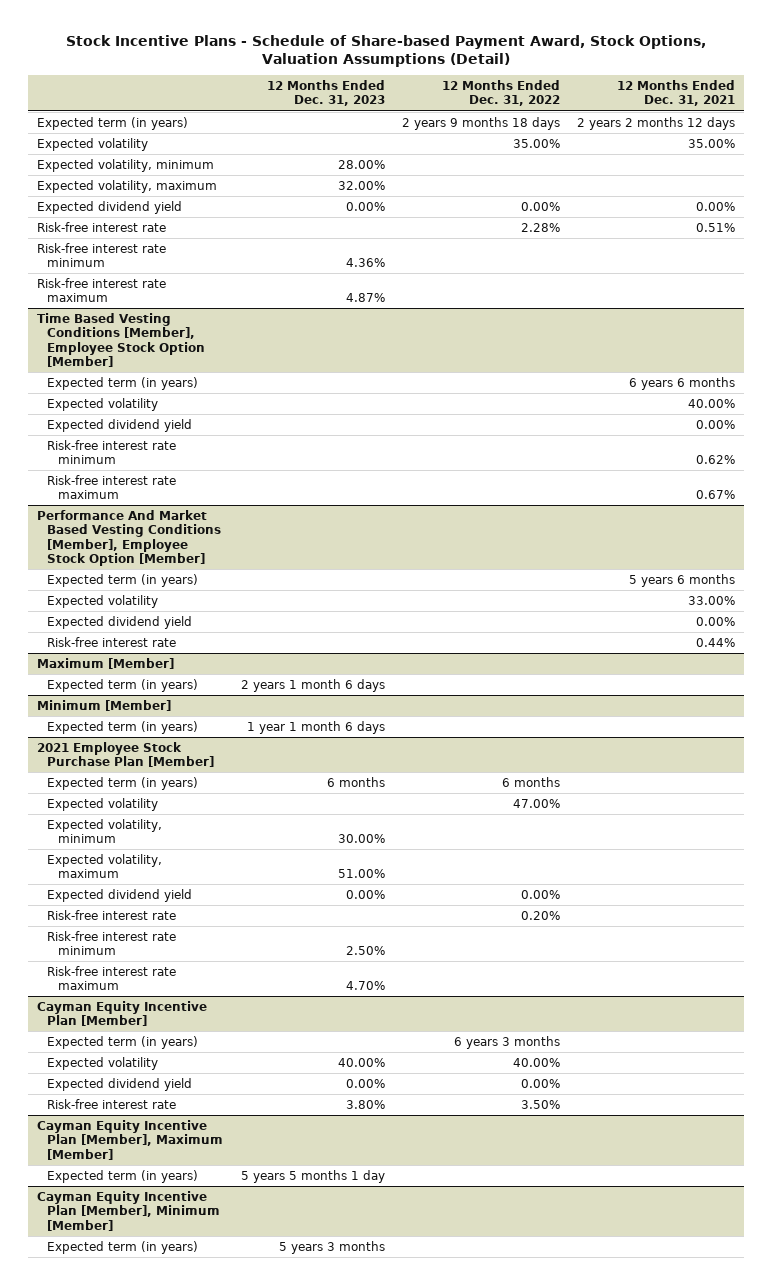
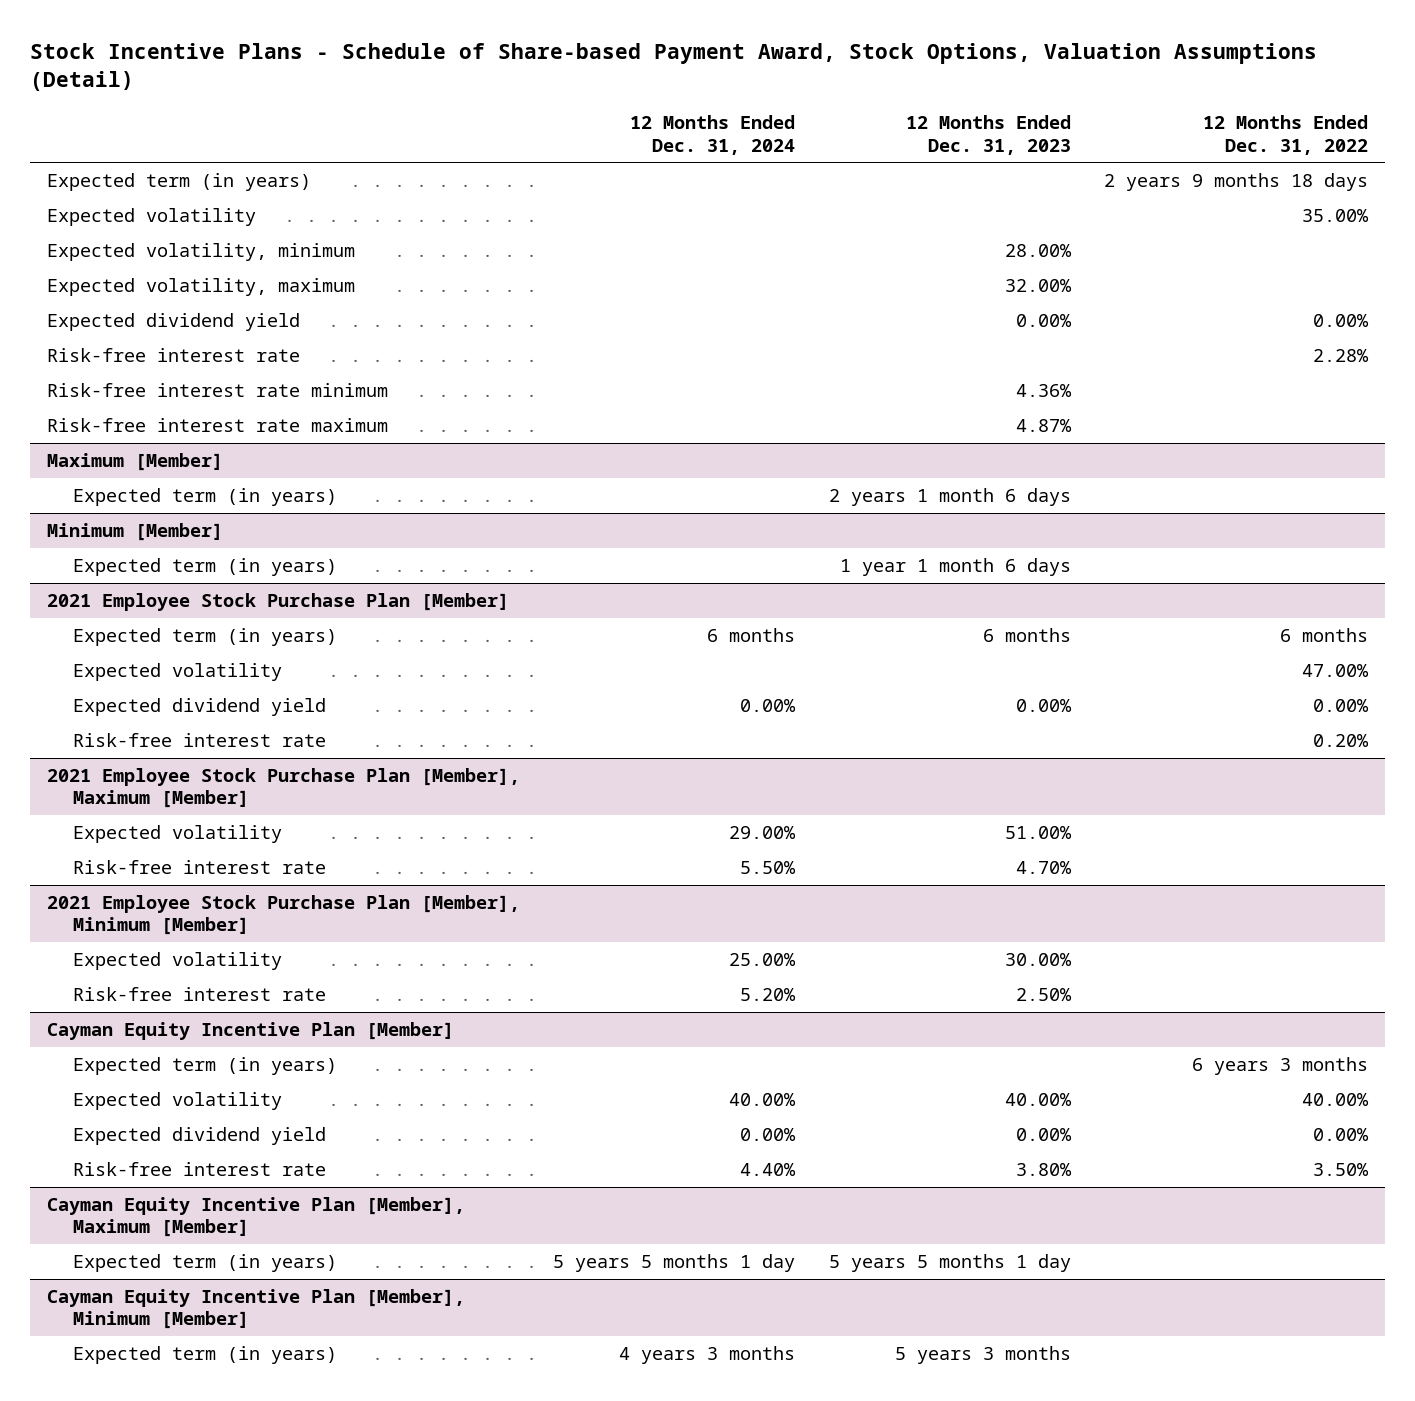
[617,79,736,107] 12 Months Ended Dec. 31, 2021 -> none
none -> [630,115,796,155] 12 Months Ended Dec. 31, 2024
[36,312,206,368] Time Based Vesting Conditions [Member], Employee Stock Option [Member] -> none
[47,376,199,390] Expected term (in years) -> none
[47,397,159,411] Expected volatility -> none
[47,418,193,432] Expected dividend yield -> none
[47,439,177,465] Risk-free interest rate minimum -> none
[47,474,177,500] Risk-free interest rate maximum -> none
[36,509,222,567] Performance And Market Based Vesting Conditions [Member], Employee Stock Option [Member] -> none
[47,573,199,587] Expected term (in years) -> none
[47,594,159,608] Expected volatility -> none
[47,615,193,629] Expected dividend yield -> none
[47,636,177,647] Risk-free interest rate -> none
[47,818,163,844] Expected volatility, minimum -> none
[47,853,163,879] Expected volatility, maximum -> none
[47,930,177,956] Risk-free interest rate minimum -> none
[47,965,177,991] Risk-free interest rate maximum -> none
none -> [46,768,520,809] 2021 Employee Stock Purchase Plan [Member], Maximum [Member]
none -> [73,825,283,844] Expected volatility
none -> [73,860,327,875] Risk-free interest rate
none -> [46,895,520,936] 2021 Employee Stock Purchase Plan [Member], Minimum [Member]
none -> [73,952,283,971] Expected volatility
none -> [73,987,327,1002] Risk-free interest rate

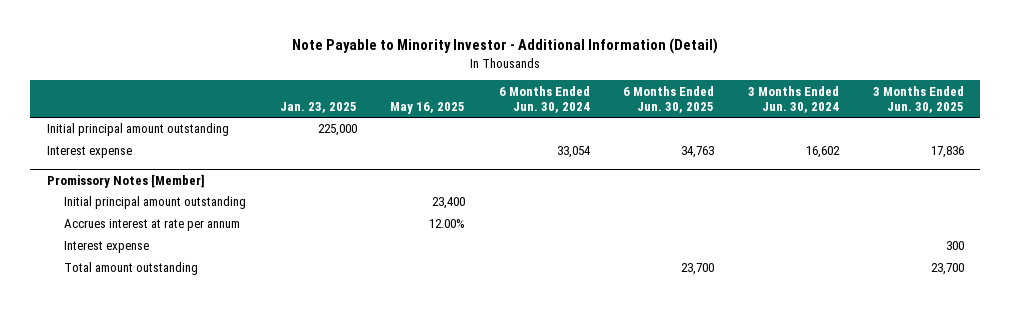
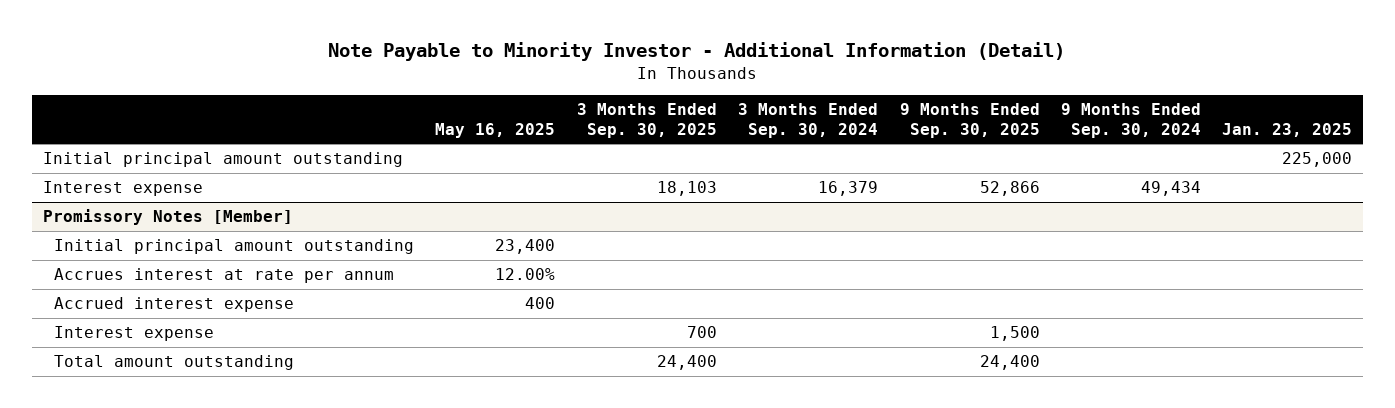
[498,85,590,114] 6 Months Ended Jun. 30, 2024 -> none
[623,85,715,114] 6 Months Ended Jun. 30, 2025 -> none
[748,85,840,114] 3 Months Ended Jun. 30, 2024 -> none
[872,85,964,114] 3 Months Ended Jun. 30, 2025 -> none
none -> [576,103,717,138] 3 Months Ended Sep. 30, 2025
none -> [738,103,879,138] 3 Months Ended Sep. 30, 2024
none -> [899,103,1040,138] 9 Months Ended Sep. 30, 2025
none -> [1060,103,1201,138] 9 Months Ended Sep. 30, 2024
none -> [54,297,295,313] Accrued interest expense

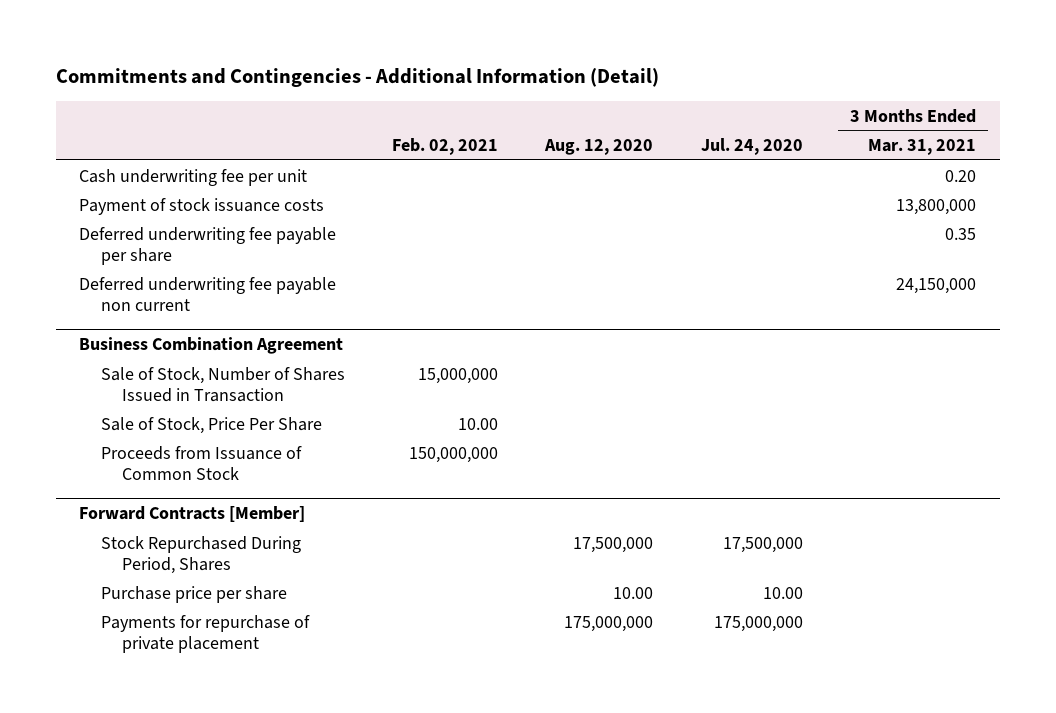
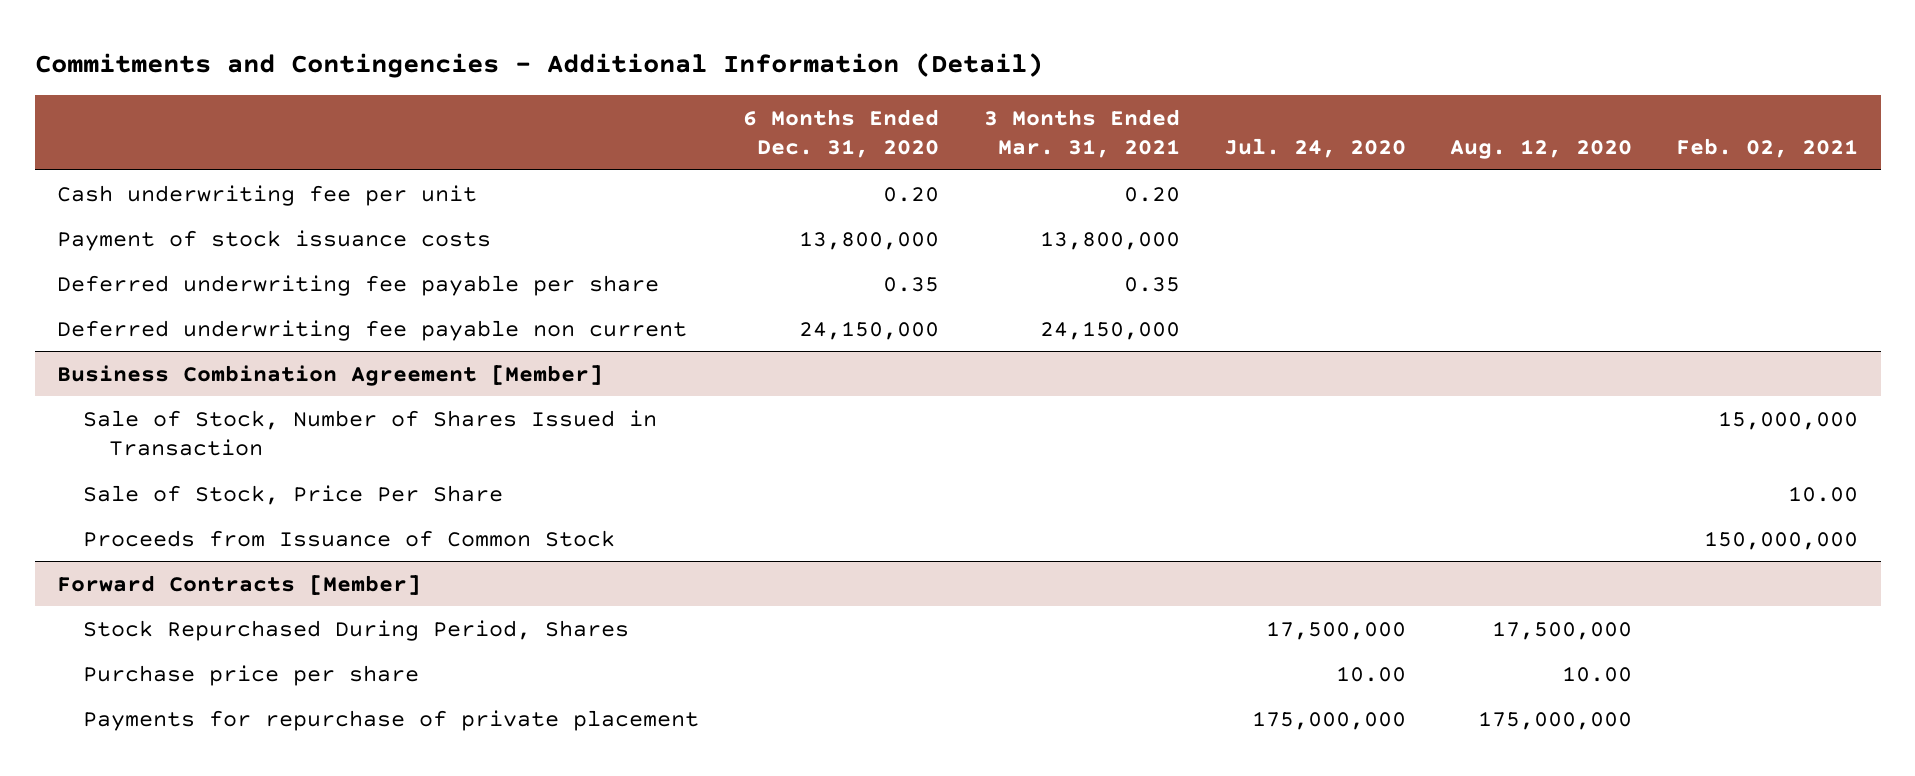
none -> [743,108,940,159] 6 Months Ended Dec. 31, 2020
[79,337,344,355] Business Combination Agreement -> [56,364,603,386] Business Combination Agreement [Member]

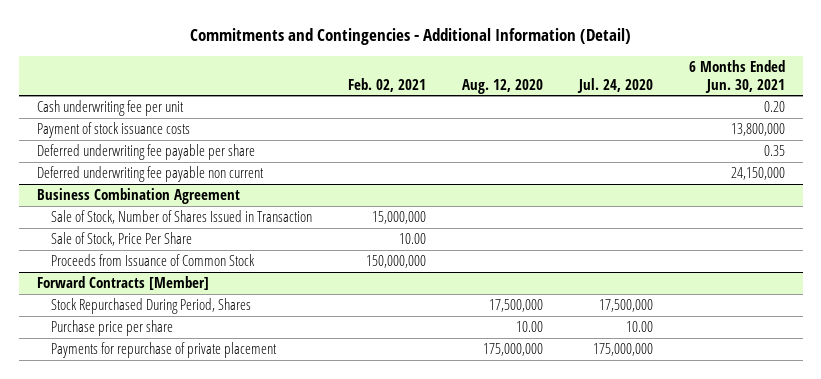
[743,108,940,159] 6 Months Ended Dec. 31, 2020 -> none
[983,108,1180,159] 3 Months Ended Mar. 31, 2021 -> none
none -> [688,60,785,93] 6 Months Ended Jun. 30, 2021
[56,364,603,386] Business Combination Agreement [Member] -> [36,188,240,205] Business Combination Agreement

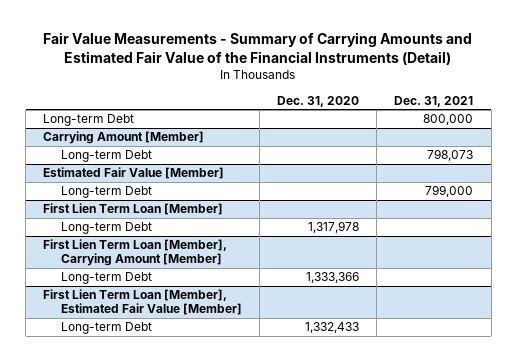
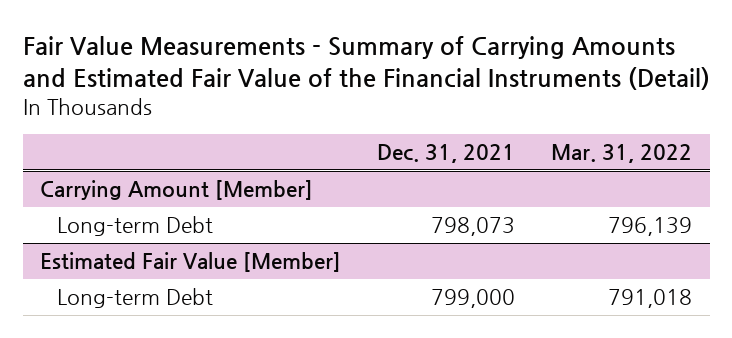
[277,95,360,107] Dec. 31, 2020 -> none
none -> [550,144,692,164] Mar. 31, 2022
[43,114,135,127] Long-term Debt -> none
[43,203,224,216] First Lien Term Loan [Member] -> none
[61,222,153,235] Long-term Debt -> none
[43,239,228,267] First Lien Term Loan [Member], Carrying Amount [Member] -> none
[61,272,153,285] Long-term Debt -> none
[43,289,243,316] First Lien Term Loan [Member], Estimated Fair Value [Member] -> none
[61,322,153,335] Long-term Debt -> none

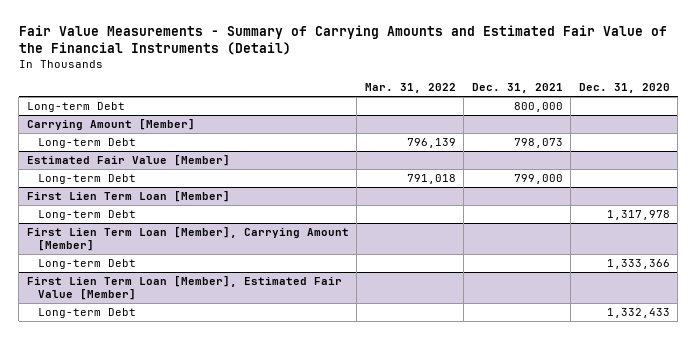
none -> [578,83,670,94] Dec. 31, 2020
none -> [26,101,125,112] Long-term Debt
none -> [26,190,230,202] First Lien Term Loan [Member]
none -> [37,209,136,220] Long-term Debt
none -> [26,226,349,251] First Lien Term Loan [Member], Carrying Amount [Member]
none -> [37,258,136,269] Long-term Debt
none -> [26,275,342,300] First Lien Term Loan [Member], Estimated Fair Value [Member]
none -> [37,307,136,318] Long-term Debt

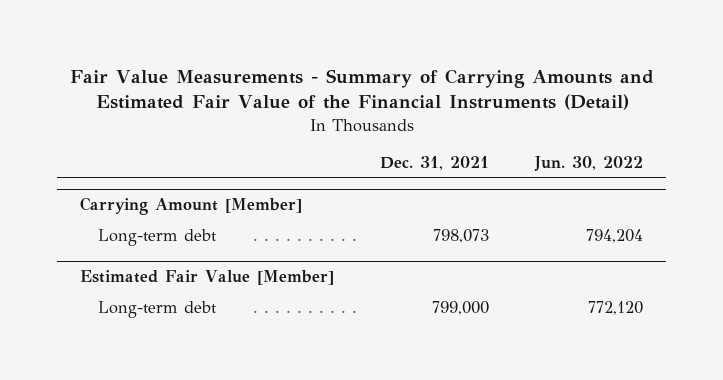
[364,83,456,94] Mar. 31, 2022 -> none
[578,83,670,94] Dec. 31, 2020 -> none
none -> [534,155,644,171] Jun. 30, 2022
[26,101,125,112] Long-term Debt -> none
[37,137,136,148] Long-term Debt -> [98,228,218,246] Long-term debt
[26,190,230,202] First Lien Term Loan [Member] -> none
[37,209,136,220] Long-term Debt -> none
[26,226,349,251] First Lien Term Loan [Member], Carrying Amount [Member] -> none
[37,258,136,269] Long-term Debt -> none
[26,275,342,300] First Lien Term Loan [Member], Estimated Fair Value [Member] -> none
[37,307,136,318] Long-term Debt -> none
[37,173,136,184] Long-term Debt -> [98,300,218,318] Long-term debt

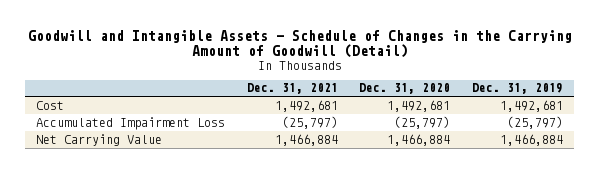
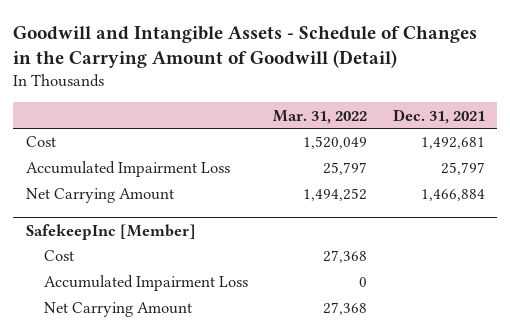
[359,83,451,95] Dec. 31, 2020 -> none
[472,83,564,95] Dec. 31, 2019 -> none
none -> [273,109,368,124] Mar. 31, 2022
[281,115,338,129] (25,797) -> [440,162,485,176] 25,797
[36,133,163,146] Net Carrying Value -> [25,188,174,204] Net Carrying Amount
none -> [25,223,196,240] SafekeepInc [Member]
none -> [43,250,74,262] Cost
none -> [43,275,248,292] Accumulated Impairment Loss
none -> [43,302,192,318] Net Carrying Amount

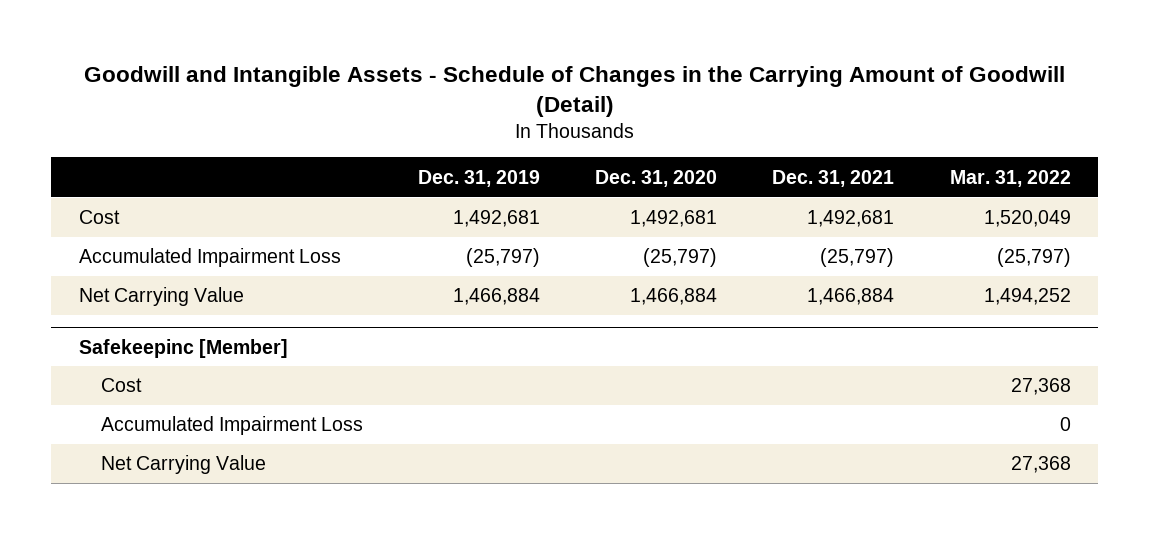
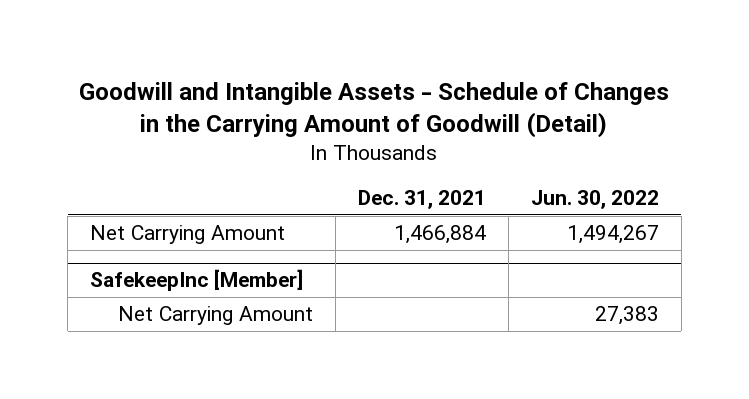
[418,169,541,187] Dec. 31, 2019 -> none
[595,169,718,187] Dec. 31, 2020 -> none
[949,169,1071,187] Mar. 31, 2022 -> none
none -> [530,190,659,210] Jun. 30, 2022
[78,210,120,225] Cost -> none
[78,248,341,268] Accumulated Impairment Loss -> none
[101,378,143,393] Cost -> none
[101,416,364,436] Accumulated Impairment Loss -> none
[78,287,244,307] Net Carrying Value -> [90,225,286,245] Net Carrying Amount
[78,338,288,358] Safekeepinc [Member] -> [90,269,304,292] SafekeepInc [Member]
[101,455,267,475] Net Carrying Value -> [117,306,313,326] Net Carrying Amount

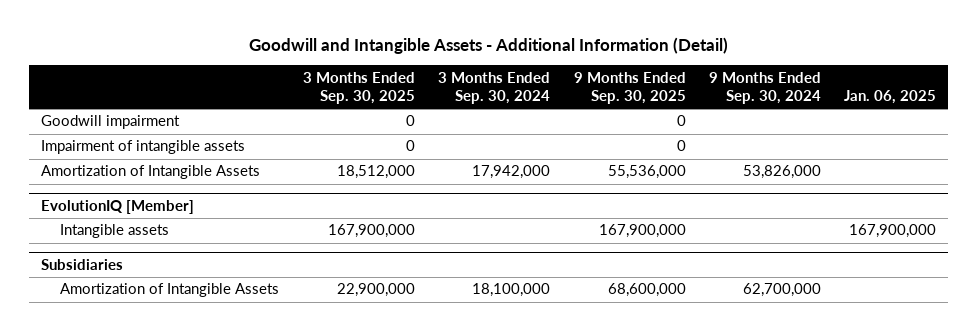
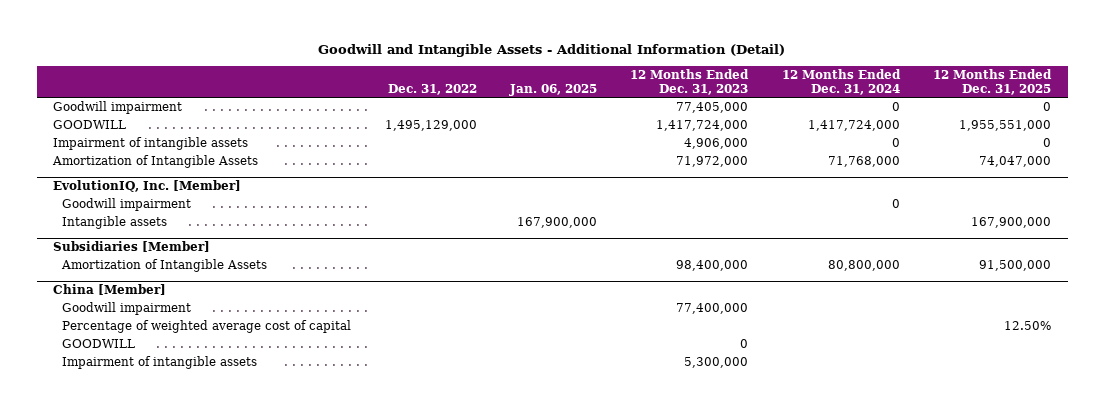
[302,71,415,105] 3 Months Ended Sep. 30, 2025 -> none
[438,71,551,105] 3 Months Ended Sep. 30, 2024 -> none
[573,71,686,105] 9 Months Ended Sep. 30, 2025 -> none
[709,71,822,105] 9 Months Ended Sep. 30, 2024 -> none
none -> [387,83,477,95] Dec. 31, 2022
none -> [630,68,750,95] 12 Months Ended Dec. 31, 2023
none -> [781,68,901,95] 12 Months Ended Dec. 31, 2024
none -> [933,68,1053,95] 12 Months Ended Dec. 31, 2025
none -> [53,120,127,130] GOODWILL
[40,199,194,214] EvolutionIQ [Member] -> [53,180,242,193] EvolutionIQ, Inc. [Member]
none -> [62,198,192,212] Goodwill impairment
[40,258,123,270] Subsidiaries -> [53,241,211,253] Subsidiaries [Member]
none -> [53,284,167,296] China [Member]
none -> [62,302,192,316] Goodwill impairment
none -> [62,320,352,334] Percentage of weighted average cost of capital
none -> [62,339,136,349] GOODWILL
none -> [62,356,258,370] Impairment of intangible assets

